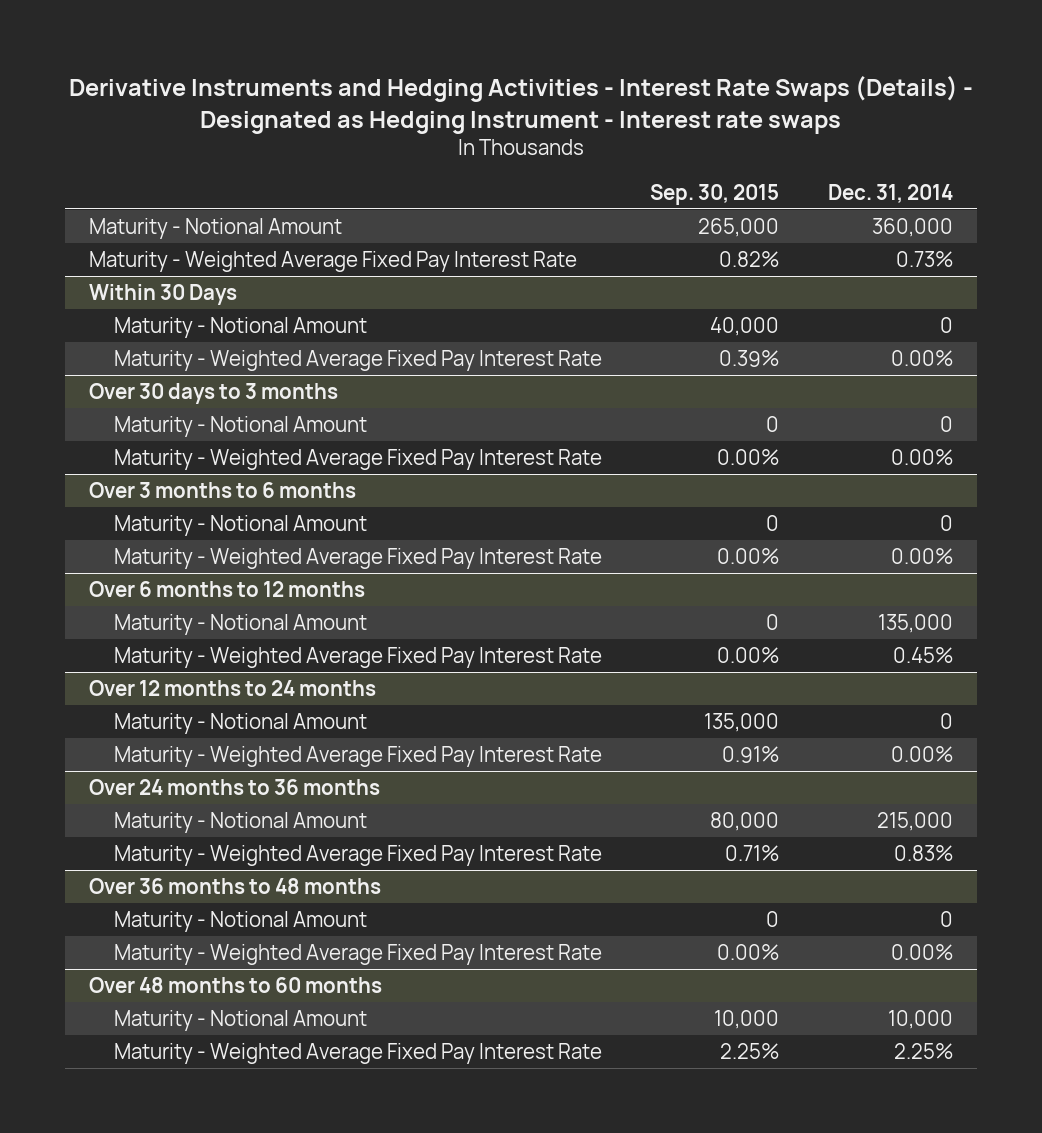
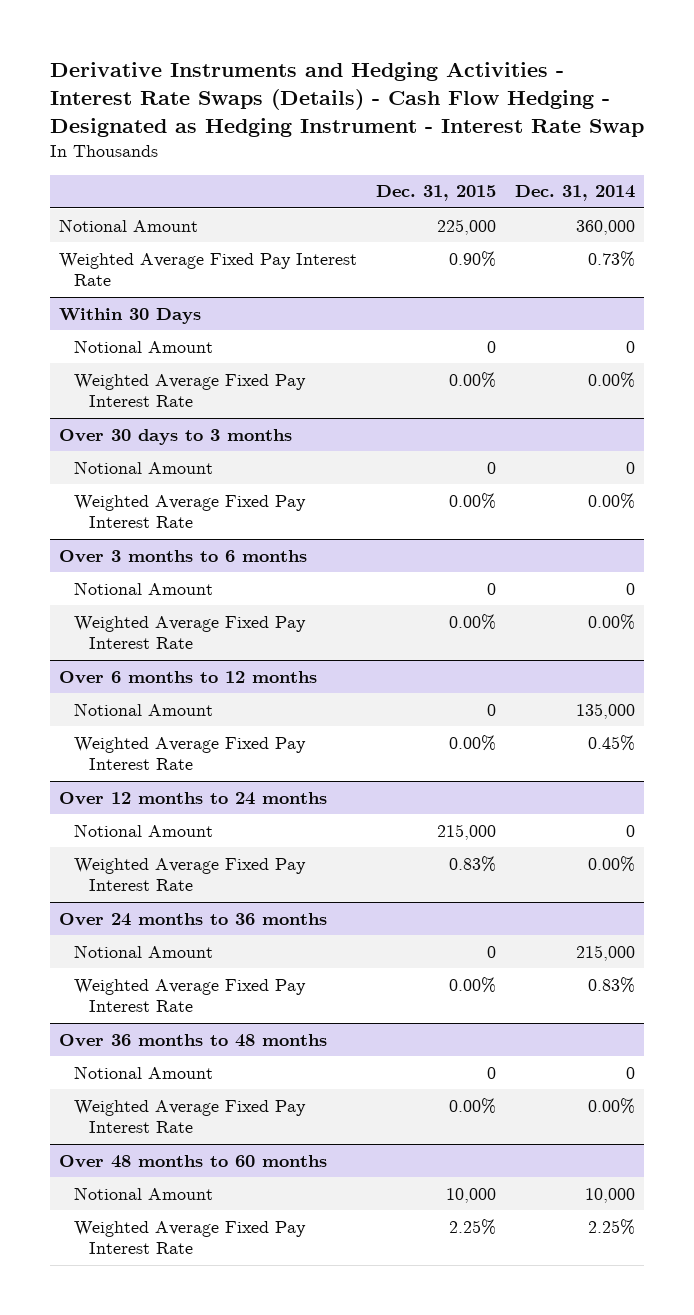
[68,76,973,134] Derivative Instruments and Hedging Activities - Interest Rate Swaps (Details) - Designated as Hedging Instrument - Interest rate swaps -> [49,62,644,137] Derivative Instruments and Hedging Activities - Interest Rate Swaps (Details) - Cash Flow Hedging - Designated as Hedging Instrument - Interest Rate Swap
[650,183,780,205] Sep. 30, 2015 -> none
none -> [376,185,497,202] Dec. 31, 2015
[89,217,343,239] Maturity - Notional Amount -> [59,218,199,232] Notional Amount
[89,250,578,272] Maturity - Weighted Average Fixed Pay Interest Rate -> [59,252,358,287] Weighted Average Fixed Pay Interest Rate
[113,316,367,338] Maturity - Notional Amount -> [74,339,214,353] Notional Amount
[113,349,602,371] Maturity - Weighted Average Fixed Pay Interest Rate -> [74,373,307,408] Weighted Average Fixed Pay Interest Rate
[113,415,367,437] Maturity - Notional Amount -> [74,460,214,474] Notional Amount
[113,448,602,470] Maturity - Weighted Average Fixed Pay Interest Rate -> [74,494,307,529] Weighted Average Fixed Pay Interest Rate
[113,514,367,536] Maturity - Notional Amount -> [74,581,214,595] Notional Amount
[113,547,602,569] Maturity - Weighted Average Fixed Pay Interest Rate -> [74,615,307,650] Weighted Average Fixed Pay Interest Rate
[113,613,367,635] Maturity - Notional Amount -> [74,702,214,716] Notional Amount
[113,646,602,668] Maturity - Weighted Average Fixed Pay Interest Rate -> [74,736,307,771] Weighted Average Fixed Pay Interest Rate
[113,712,367,734] Maturity - Notional Amount -> [74,823,214,837] Notional Amount
[113,745,602,767] Maturity - Weighted Average Fixed Pay Interest Rate -> [74,857,307,892] Weighted Average Fixed Pay Interest Rate
[113,811,367,833] Maturity - Notional Amount -> [74,944,214,958] Notional Amount
[113,844,602,866] Maturity - Weighted Average Fixed Pay Interest Rate -> [74,978,307,1013] Weighted Average Fixed Pay Interest Rate
[113,910,367,932] Maturity - Notional Amount -> [74,1065,214,1079] Notional Amount
[113,943,602,965] Maturity - Weighted Average Fixed Pay Interest Rate -> [74,1099,307,1134] Weighted Average Fixed Pay Interest Rate
[113,1009,367,1031] Maturity - Notional Amount -> [74,1186,214,1200] Notional Amount
[113,1042,602,1064] Maturity - Weighted Average Fixed Pay Interest Rate -> [74,1220,307,1255] Weighted Average Fixed Pay Interest Rate

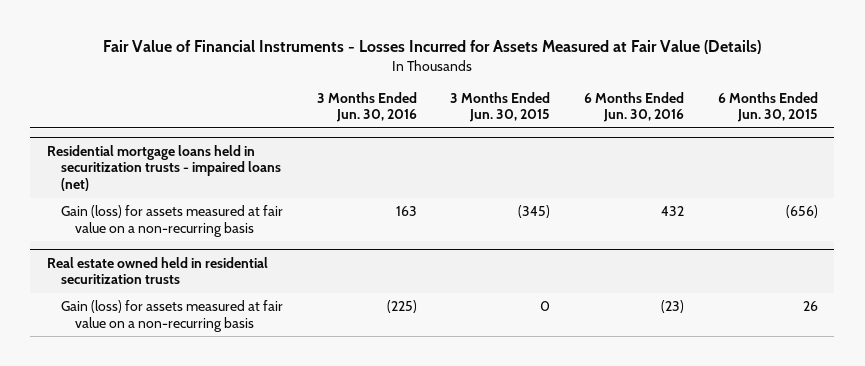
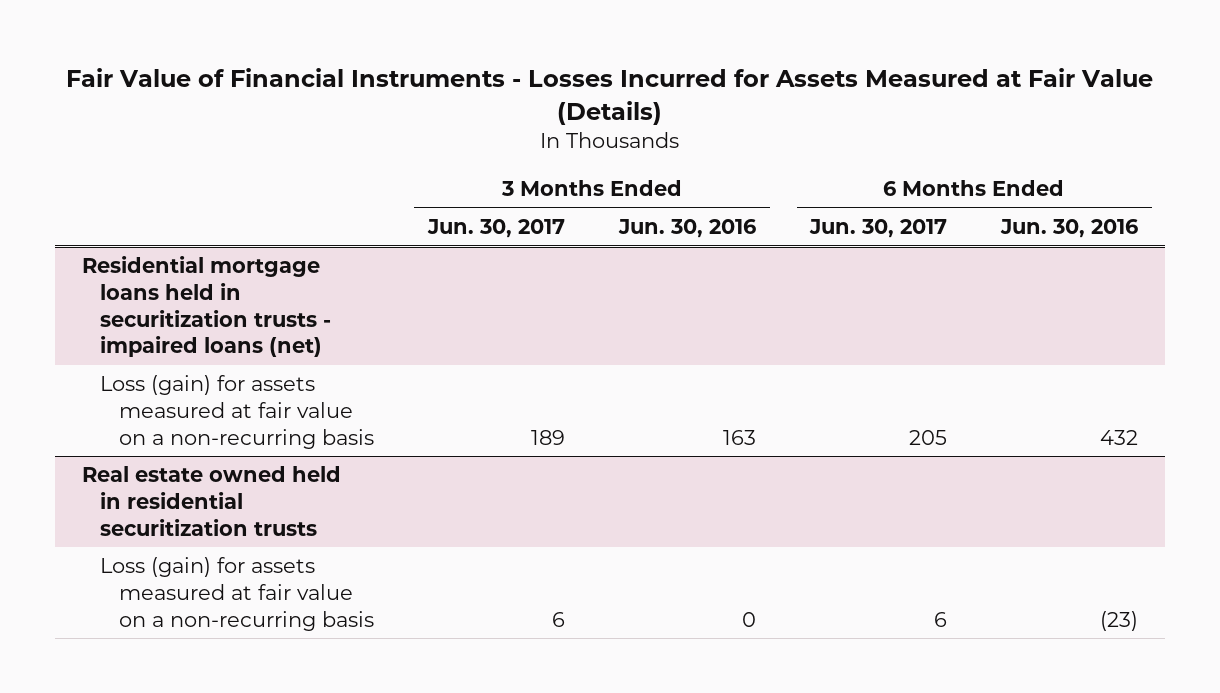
[450,91,551,123] 3 Months Ended Jun. 30, 2015 -> none
[717,91,818,123] 6 Months Ended Jun. 30, 2015 -> none
none -> [426,219,565,239] Jun. 30, 2017
none -> [809,219,948,239] Jun. 30, 2017
[61,205,284,237] Gain (loss) for assets measured at fair value on a non-recurring basis -> [100,375,374,449] Loss (gain) for assets measured at fair value on a non-recurring basis
[61,300,284,332] Gain (loss) for assets measured at fair value on a non-recurring basis -> [100,557,374,631] Loss (gain) for assets measured at fair value on a non-recurring basis
[386,300,417,314] (225) -> [741,611,756,627] 0

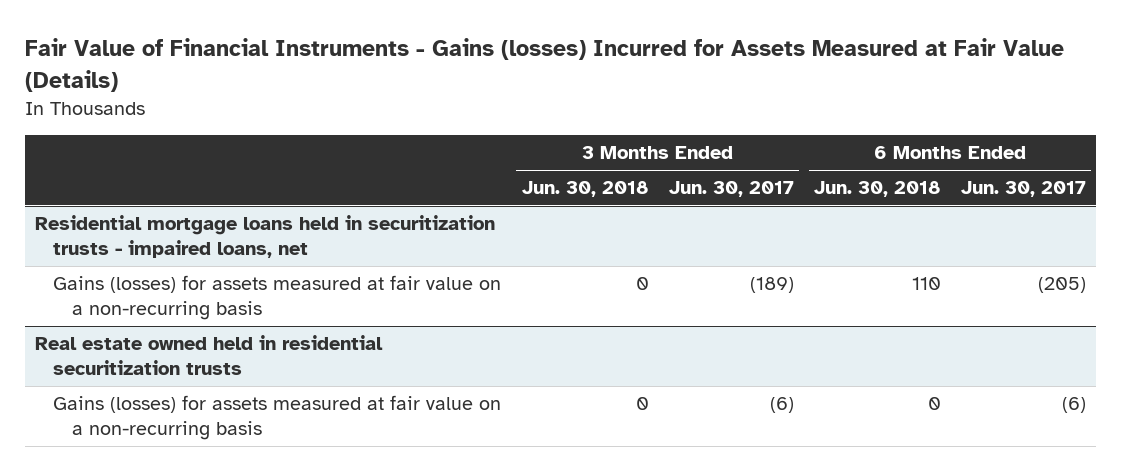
[66,68,1154,126] Fair Value of Financial Instruments - Losses Incurred for Assets Measured at Fair Value (Details) -> [24,38,1064,92] Fair Value of Financial Instruments - Gains (losses) Incurred for Assets Measured at Fair Value (Details)
[617,219,756,239] Jun. 30, 2016 -> none
[1000,219,1139,239] Jun. 30, 2016 -> none
none -> [521,181,649,198] Jun. 30, 2018
none -> [813,181,941,198] Jun. 30, 2018
[82,256,332,358] Residential mortgage loans held in securitization trusts - impaired loans (net) -> [35,215,496,259] Residential mortgage loans held in securitization trusts - impaired loans, net
[100,375,374,449] Loss (gain) for assets measured at fair value on a non-recurring basis -> [53,275,502,321] Gains (losses) for assets measured at fair value on a non-recurring basis
[530,429,565,445] 189 -> [749,277,794,294] (189)
[909,429,948,445] 205 -> [1038,277,1087,294] (205)
[100,557,374,631] Loss (gain) for assets measured at fair value on a non-recurring basis -> [53,395,502,441] Gains (losses) for assets measured at fair value on a non-recurring basis
[551,611,565,627] 6 -> [769,397,794,414] (6)
[934,611,948,627] 6 -> [1062,397,1087,414] (6)

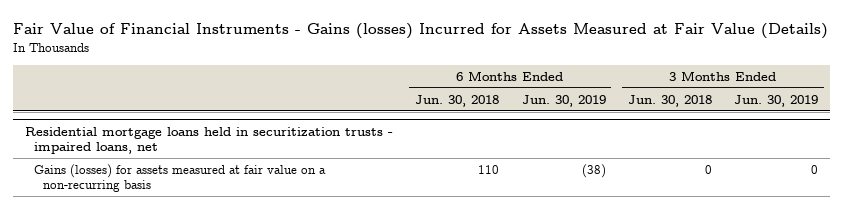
[668,181,794,198] Jun. 30, 2017 -> none
[961,181,1087,198] Jun. 30, 2017 -> none
none -> [521,94,606,107] Jun. 30, 2019
none -> [734,94,819,107] Jun. 30, 2019
[35,335,384,376] Real estate owned held in residential securitization trusts -> none
[53,395,502,441] Gains (losses) for assets measured at fair value on a non-recurring basis -> none

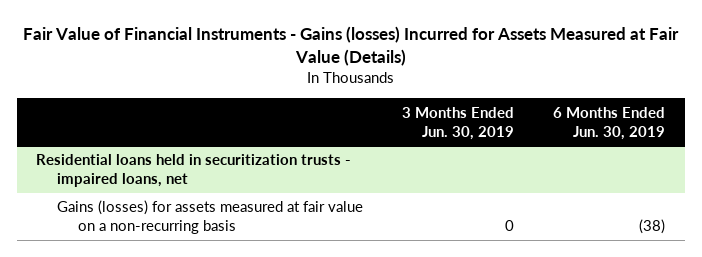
[415,94,500,107] Jun. 30, 2018 -> none
[627,94,712,107] Jun. 30, 2018 -> none
[24,126,393,155] Residential mortgage loans held in securitization trusts - impaired loans, net -> [36,154,352,188] Residential loans held in securitization trusts - impaired loans, net

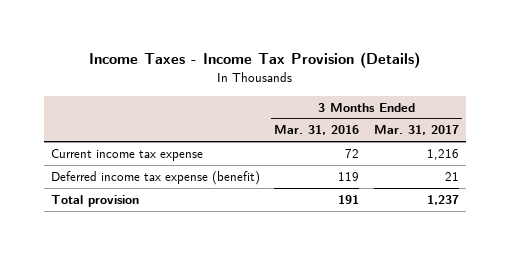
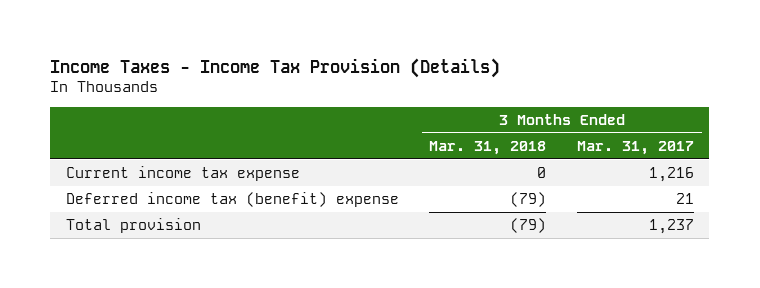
[274,125,360,136] Mar. 31, 2016 -> none
none -> [429,140,547,155] Mar. 31, 2018
[51,171,261,186] Deferred income tax expense (benefit) -> [65,192,399,208] Deferred income tax (benefit) expense

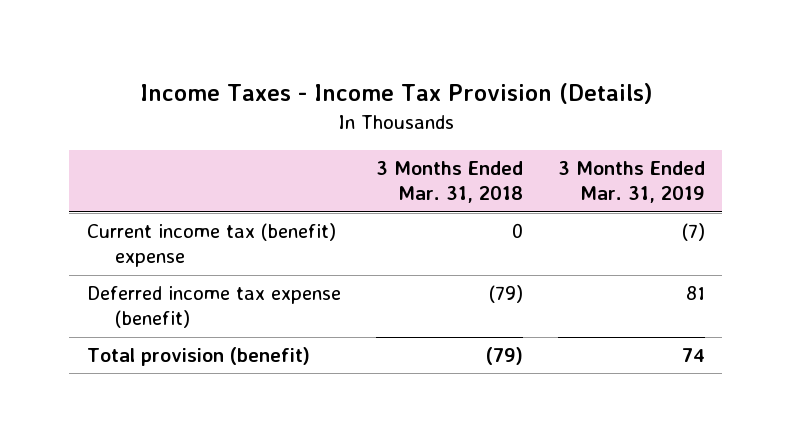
[577,140,695,155] Mar. 31, 2017 -> none
none -> [557,161,705,204] 3 Months Ended Mar. 31, 2019
[65,166,300,182] Current income tax expense -> [86,223,336,268] Current income tax (benefit) expense
[65,192,399,208] Deferred income tax (benefit) expense -> [86,286,341,329] Deferred income tax expense (benefit)
[65,218,201,234] Total provision -> [86,347,310,367] Total provision (benefit)

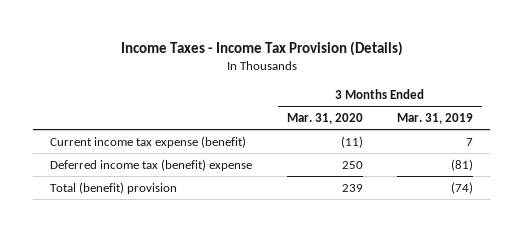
[375,161,523,204] 3 Months Ended Mar. 31, 2018 -> none
none -> [286,112,363,124] Mar. 31, 2020
[86,223,336,268] Current income tax (benefit) expense -> [50,135,247,148] Current income tax expense (benefit)
[681,223,705,242] (7) -> [466,137,474,146] 7
[86,286,341,329] Deferred income tax expense (benefit) -> [50,158,253,171] Deferred income tax (benefit) expense
[685,286,705,301] 81 -> [451,158,474,171] (81)
[86,347,310,367] Total provision (benefit) -> [50,181,178,194] Total (benefit) provision
[681,348,705,363] 74 -> [451,181,474,194] (74)

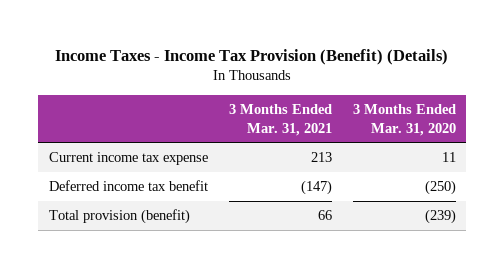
[120,41,403,57] Income Taxes - Income Tax Provision (Details) -> [55,48,449,65] Income Taxes - Income Tax Provision (Benefit) (Details)
[397,112,474,124] Mar. 31, 2019 -> none
none -> [228,104,332,136] 3 Months Ended Mar. 31, 2021
[50,135,247,148] Current income tax expense (benefit) -> [48,152,208,166] Current income tax expense
[340,135,363,148] (11) -> [441,152,456,163] 11
[50,158,253,171] Deferred income tax (benefit) expense -> [48,180,208,192] Deferred income tax benefit
[341,160,363,169] 250 -> [424,180,456,196] (250)
[50,181,178,194] Total (benefit) provision -> [48,209,190,225] Total provision (benefit)
[341,183,363,192] 239 -> [424,209,456,225] (239)

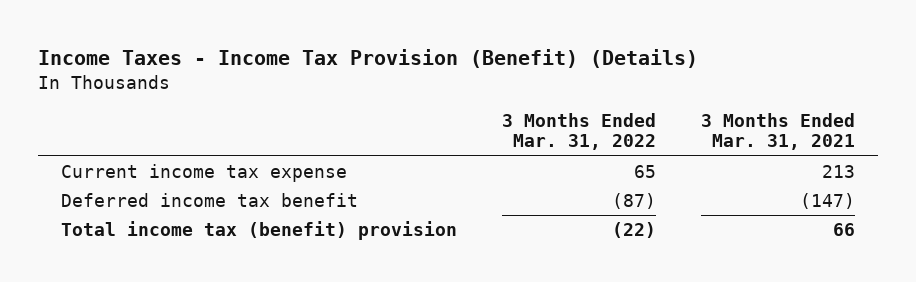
[352,104,456,136] 3 Months Ended Mar. 31, 2020 -> none
none -> [502,113,657,151] 3 Months Ended Mar. 31, 2022
[48,209,190,225] Total provision (benefit) -> [61,221,458,241] Total income tax (benefit) provision

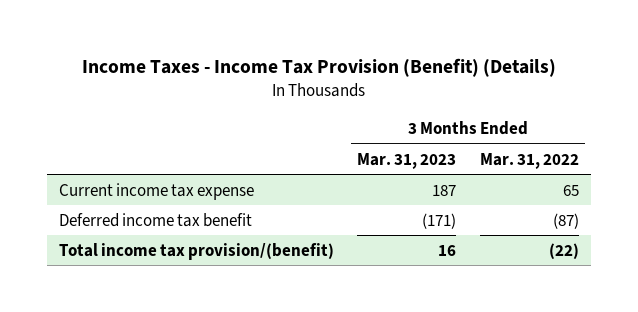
[701,113,856,151] 3 Months Ended Mar. 31, 2021 -> none
none -> [357,152,457,169] Mar. 31, 2023
[61,221,458,241] Total income tax (benefit) provision -> [58,242,334,260] Total income tax provision/(benefit)

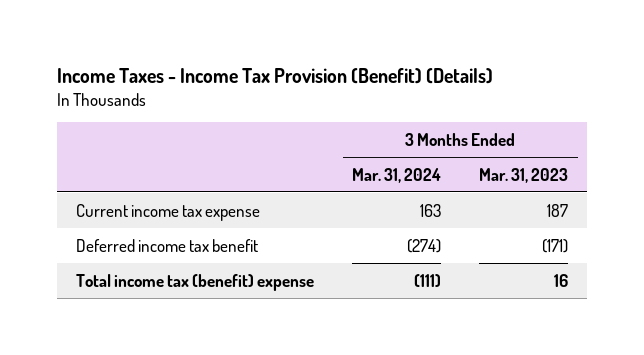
[479,152,579,169] Mar. 31, 2022 -> none
none -> [352,167,442,183] Mar. 31, 2024
[58,242,334,260] Total income tax provision/(benefit) -> [75,273,314,291] Total income tax (benefit) expense

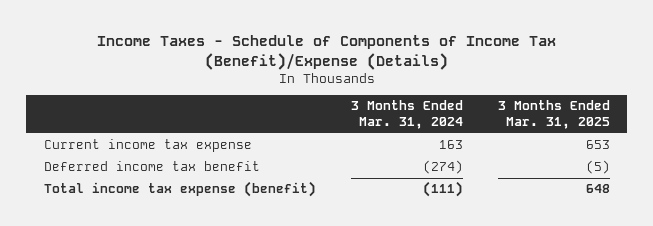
[56,67,493,84] Income Taxes - Income Tax Provision (Benefit) (Details) -> [96,35,556,70] Income Taxes - Schedule of Components of Income Tax (Benefit)/Expense (Details)
[479,167,569,183] Mar. 31, 2023 -> none
none -> [497,100,610,130] 3 Months Ended Mar. 31, 2025
[75,273,314,291] Total income tax (benefit) expense -> [43,181,316,198] Total income tax expense (benefit)

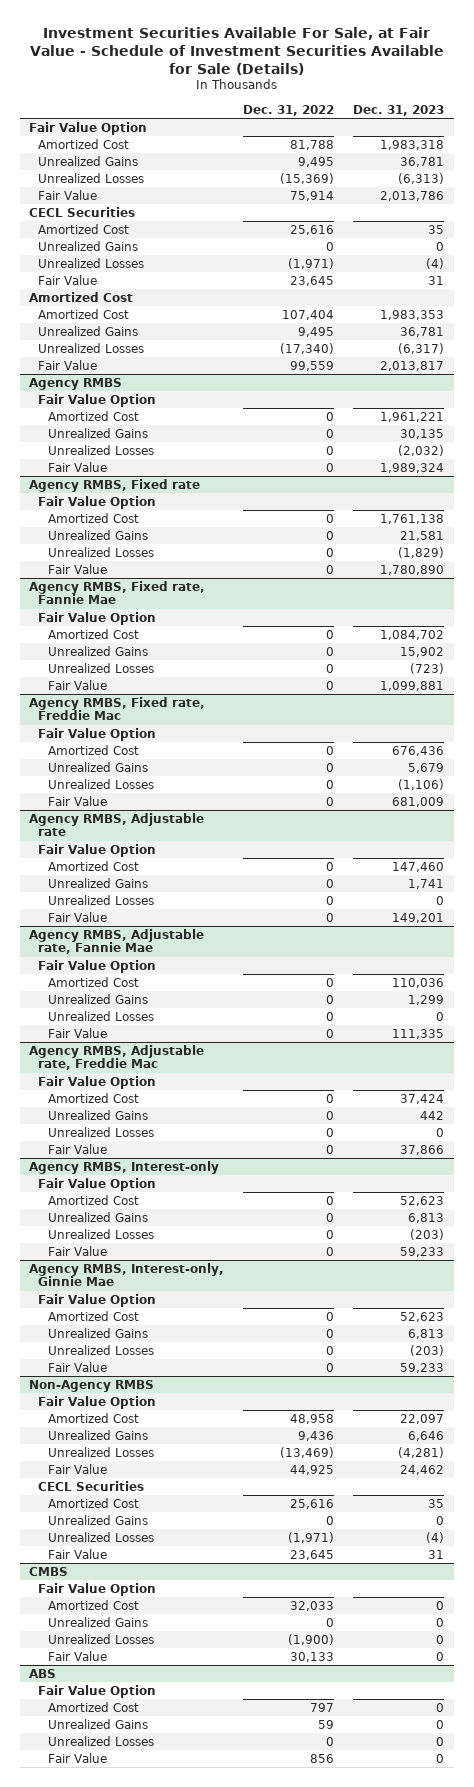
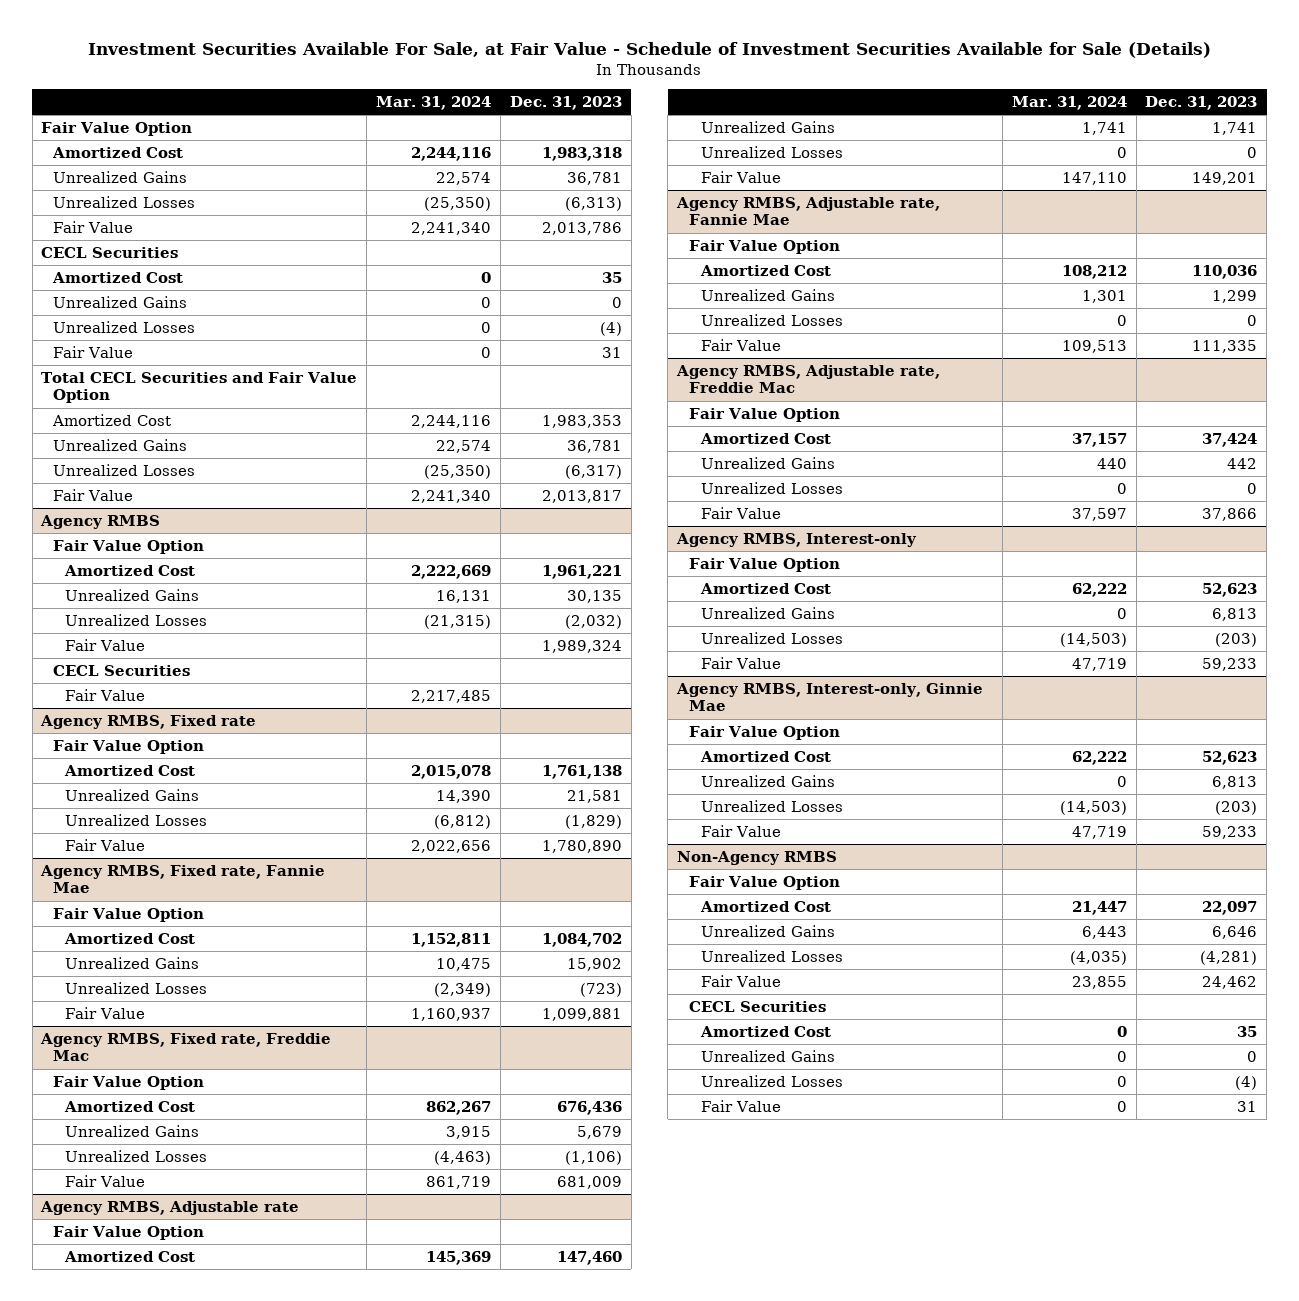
[243,104,335,116] Dec. 31, 2022 -> none
none -> [376,96,492,111] Mar. 31, 2024
[29,291,134,302] Amortized Cost -> [41,371,358,404] Total CECL Securities and Fair Value Option
none -> [53,664,191,676] CECL Securities
none -> [64,688,145,701] Fair Value
[29,1566,69,1576] CMBS -> none
[38,1582,157,1596] Fair Value Option -> none
[47,1599,139,1610] Amortized Cost -> none
[47,1616,148,1627] Unrealized Gains -> none
[47,1633,154,1644] Unrealized Losses -> none
[47,1650,107,1661] Fair Value -> none
[29,1668,57,1678] ABS -> none
[38,1684,157,1698] Fair Value Option -> none
[47,1701,139,1712] Amortized Cost -> none
[47,1718,148,1729] Unrealized Gains -> none
[47,1735,154,1746] Unrealized Losses -> none
[47,1752,107,1763] Fair Value -> none

